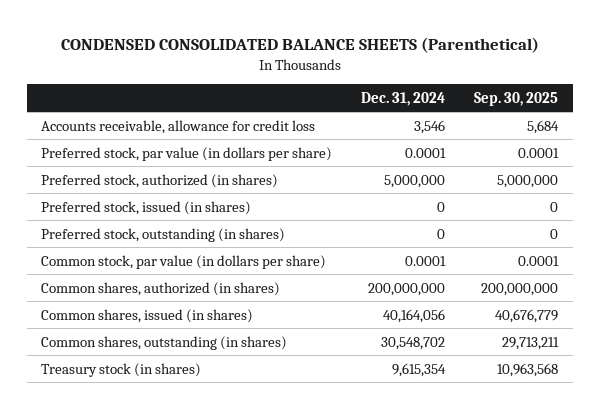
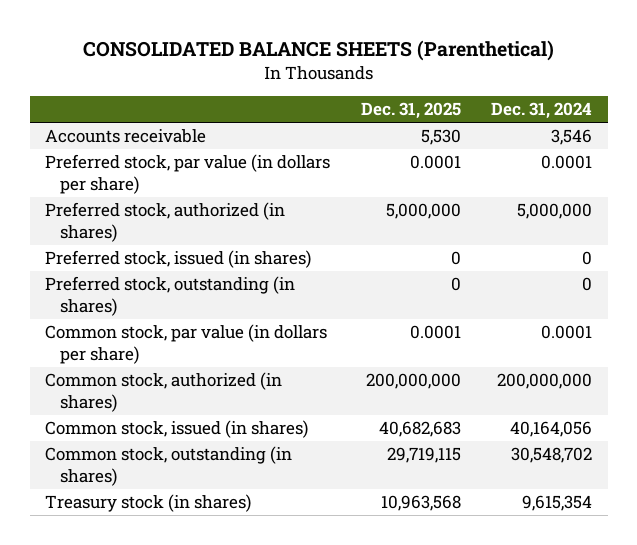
[60,36,539,53] CONDENSED CONSOLIDATED BALANCE SHEETS (Parenthetical) -> [82,40,554,62] CONSOLIDATED BALANCE SHEETS (Parenthetical)
[474,92,559,107] Sep. 30, 2025 -> none
none -> [360,102,461,120] Dec. 31, 2025
[41,119,316,134] Accounts receivable, allowance for credit loss -> [45,129,207,144] Accounts receivable
[41,281,281,296] Common shares, authorized (in shares) -> [45,372,283,412] Common stock, authorized (in shares)
[41,308,254,323] Common shares, issued (in shares) -> [45,420,309,439] Common stock, issued (in shares)
[41,335,288,350] Common shares, outstanding (in shares) -> [45,446,293,486] Common stock, outstanding (in shares)

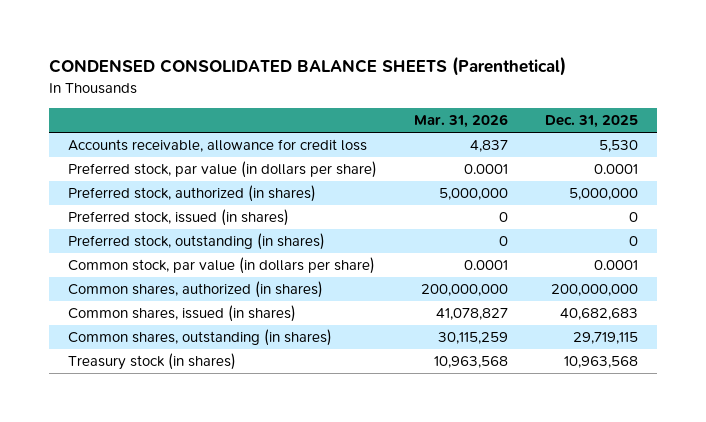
[82,40,554,62] CONSOLIDATED BALANCE SHEETS (Parenthetical) -> [49,56,567,77] CONDENSED CONSOLIDATED BALANCE SHEETS (Parenthetical)
[491,102,593,120] Dec. 31, 2024 -> none
none -> [413,113,508,128] Mar. 31, 2026
[45,129,207,144] Accounts receivable -> [67,139,367,153] Accounts receivable, allowance for credit loss
[45,372,283,412] Common stock, authorized (in shares) -> [67,281,323,299] Common shares, authorized (in shares)
[45,420,309,439] Common stock, issued (in shares) -> [67,305,296,323] Common shares, issued (in shares)
[45,446,293,486] Common stock, outstanding (in shares) -> [67,329,332,347] Common shares, outstanding (in shares)

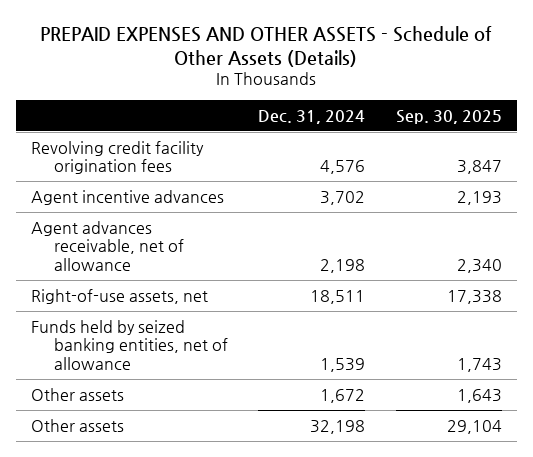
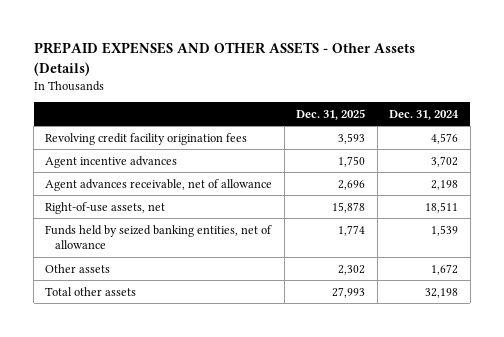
[40,25,493,67] PREPAID EXPENSES AND OTHER ASSETS - Schedule of Other Assets (Details) -> [33,42,415,76] PREPAID EXPENSES AND OTHER ASSETS - Other Assets (Details)
[395,109,502,124] Sep. 30, 2025 -> none
none -> [296,108,366,120] Dec. 31, 2025
[30,418,124,432] Other assets -> [45,286,137,296] Total other assets

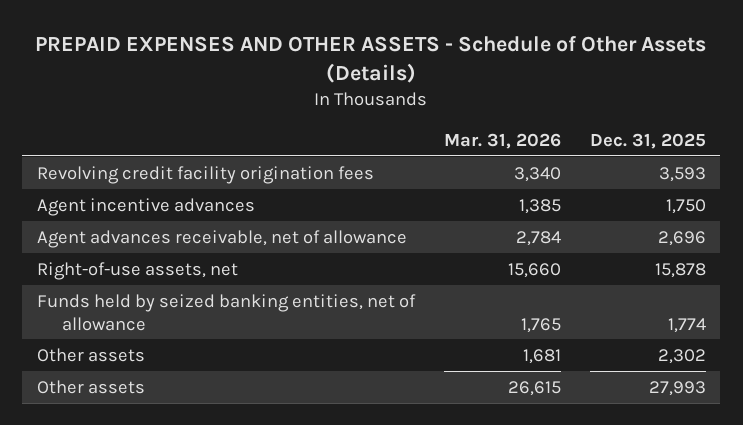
[33,42,415,76] PREPAID EXPENSES AND OTHER ASSETS - Other Assets (Details) -> [35,36,707,84] PREPAID EXPENSES AND OTHER ASSETS - Schedule of Other Assets (Details)
[389,109,460,120] Dec. 31, 2024 -> none
none -> [443,132,561,149] Mar. 31, 2026
[45,286,137,296] Total other assets -> [36,379,145,394] Other assets

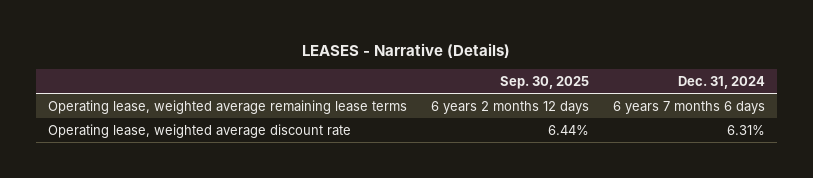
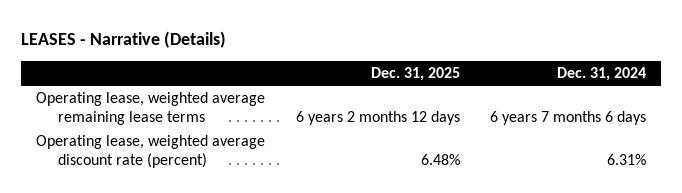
[499,76,589,90] Sep. 30, 2025 -> none
none -> [370,67,460,82] Dec. 31, 2025
[47,123,351,138] Operating lease, weighted average discount rate -> [36,135,266,169] Operating lease, weighted average discount rate (percent)

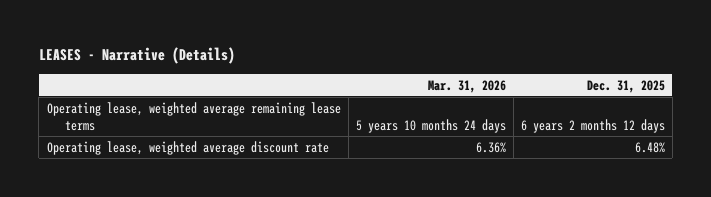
[557,67,647,82] Dec. 31, 2024 -> none
none -> [427,79,506,93] Mar. 31, 2026
[36,135,266,169] Operating lease, weighted average discount rate (percent) -> [46,140,329,155] Operating lease, weighted average discount rate

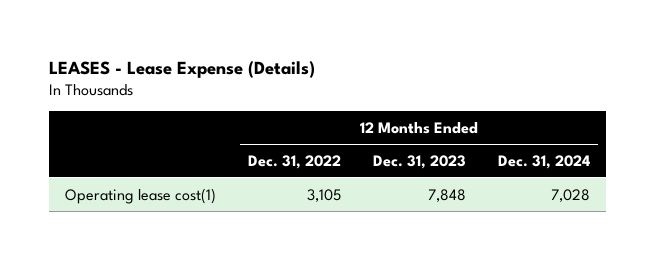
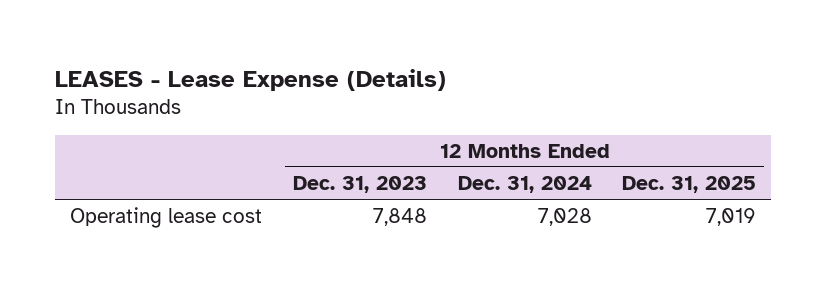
[247,154,341,169] Dec. 31, 2022 -> none
none -> [622,175,757,193] Dec. 31, 2025
[64,187,216,204] Operating lease cost(1) -> [70,207,263,229] Operating lease cost

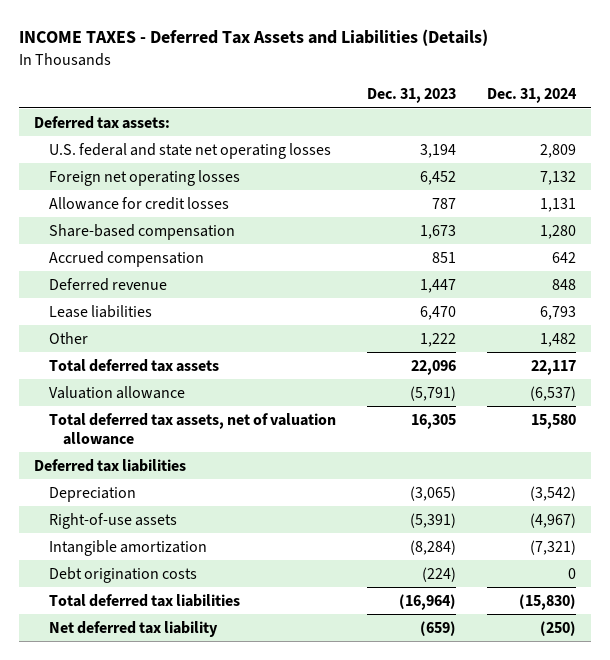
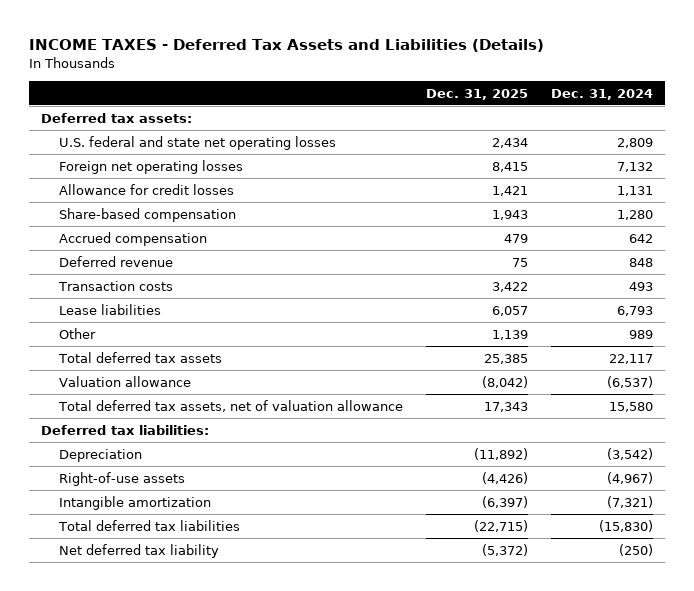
[366,88,456,104] Dec. 31, 2023 -> none
none -> [426,88,529,100] Dec. 31, 2025
none -> [58,280,174,291] Transaction costs
[539,332,576,347] 1,482 -> [629,329,654,339] 989
[34,458,187,472] Deferred tax liabilities -> [40,424,209,435] Deferred tax liabilities:
[48,566,197,583] Debt origination costs -> none

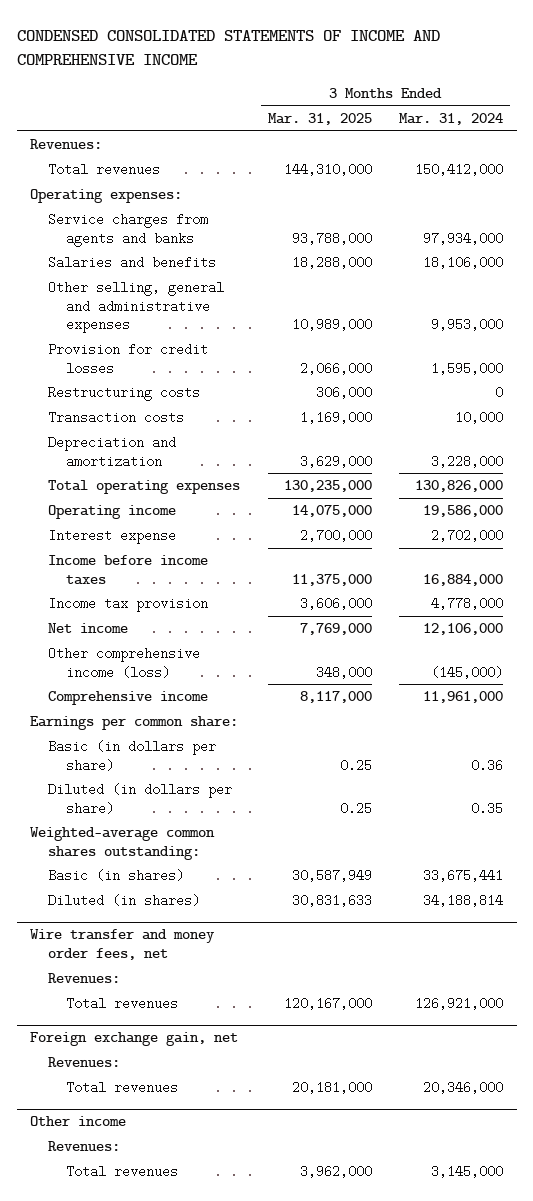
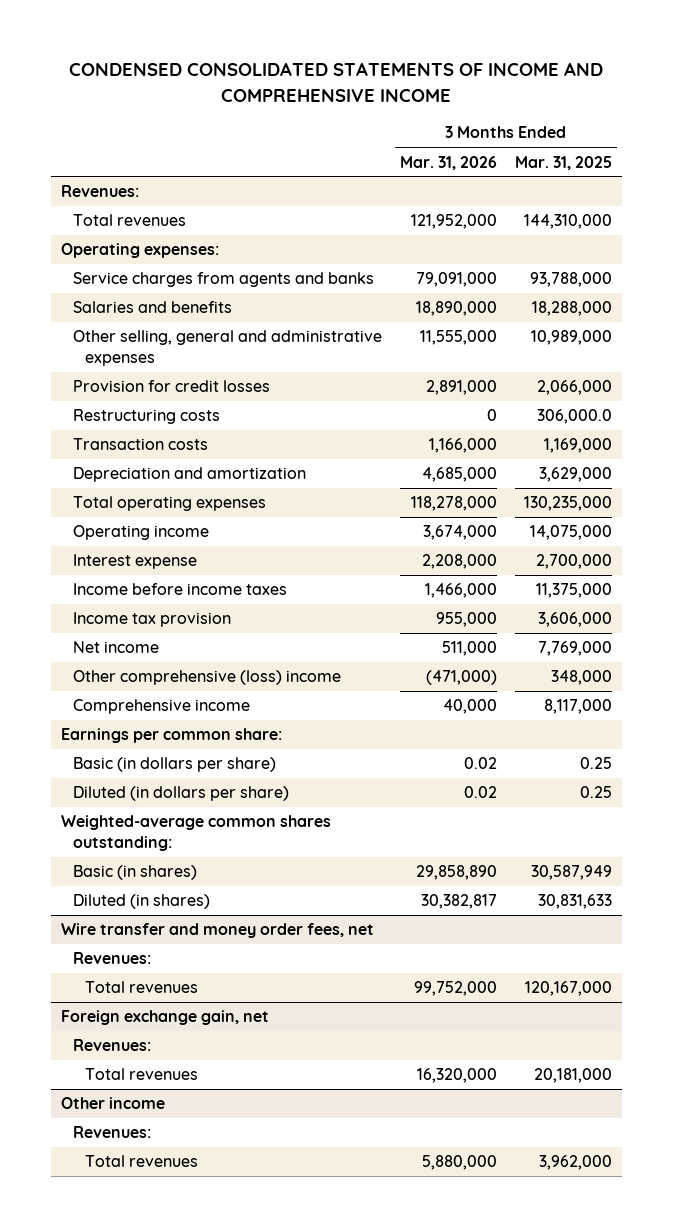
[398,113,503,126] Mar. 31, 2024 -> none
none -> [400,155,498,170] Mar. 31, 2026
[315,386,372,400] 306,000 -> [537,409,613,425] 306,000.0
[48,647,201,679] Other comprehensive income (loss) -> [72,670,341,686] Other comprehensive (loss) income

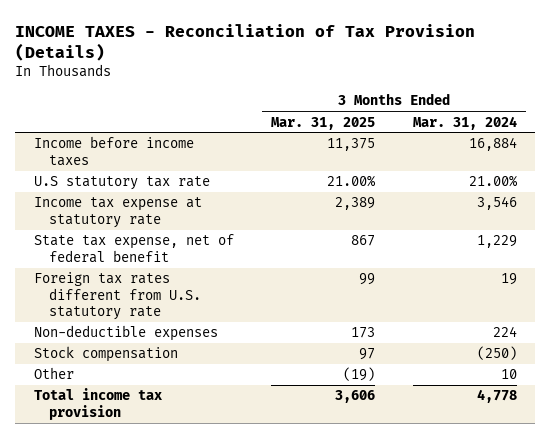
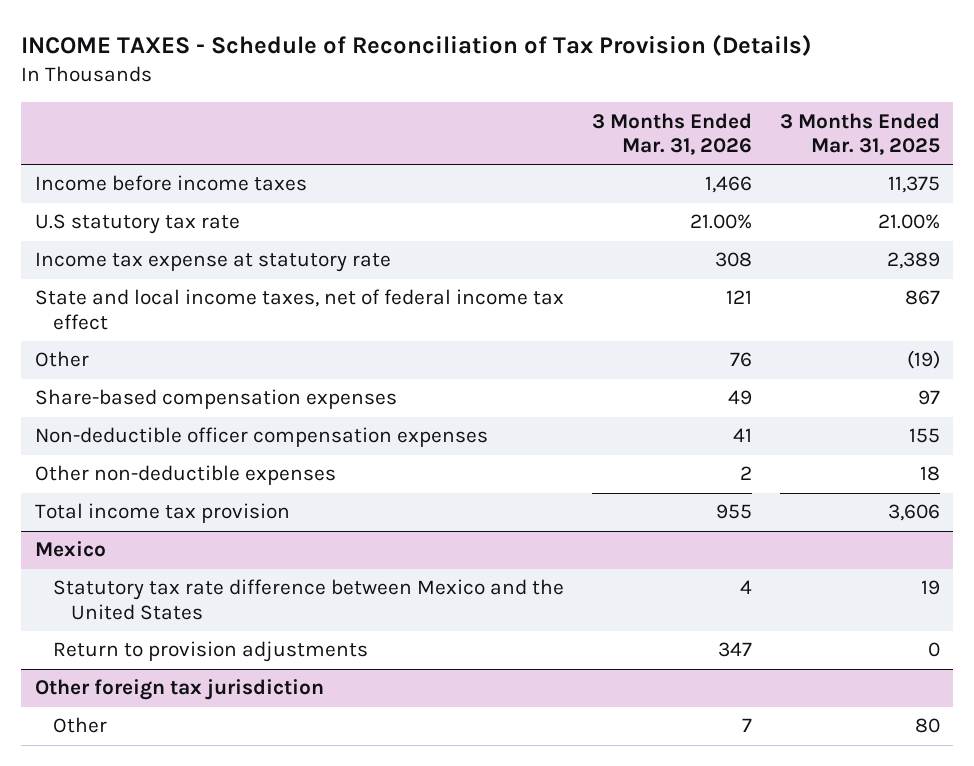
[15,23,476,61] INCOME TAXES - Reconciliation of Tax Provision (Details) -> [20,34,812,57] INCOME TAXES - Schedule of Reconciliation of Tax Provision (Details)
[412,115,517,130] Mar. 31, 2024 -> none
none -> [591,112,752,156] 3 Months Ended Mar. 31, 2026
[33,272,202,321] Foreign tax rates different from U.S. statutory rate -> none
[33,325,218,342] Non-deductible expenses -> none
[33,346,178,363] Stock compensation -> none
[33,234,234,263] State tax expense, net of federal benefit -> [34,289,564,330] State and local income taxes, net of federal income tax effect
none -> [34,389,397,410] Share-based compensation expenses
none -> [34,427,488,448] Non-deductible officer compensation expenses
none -> [34,465,336,486] Other non-deductible expenses
none -> [34,541,106,558] Mexico
none -> [52,579,564,620] Statutory tax rate difference between Mexico and the United States
none -> [52,641,368,663] Return to provision adjustments
none -> [34,679,324,701] Other foreign tax jurisdiction
none -> [52,717,107,734] Other

